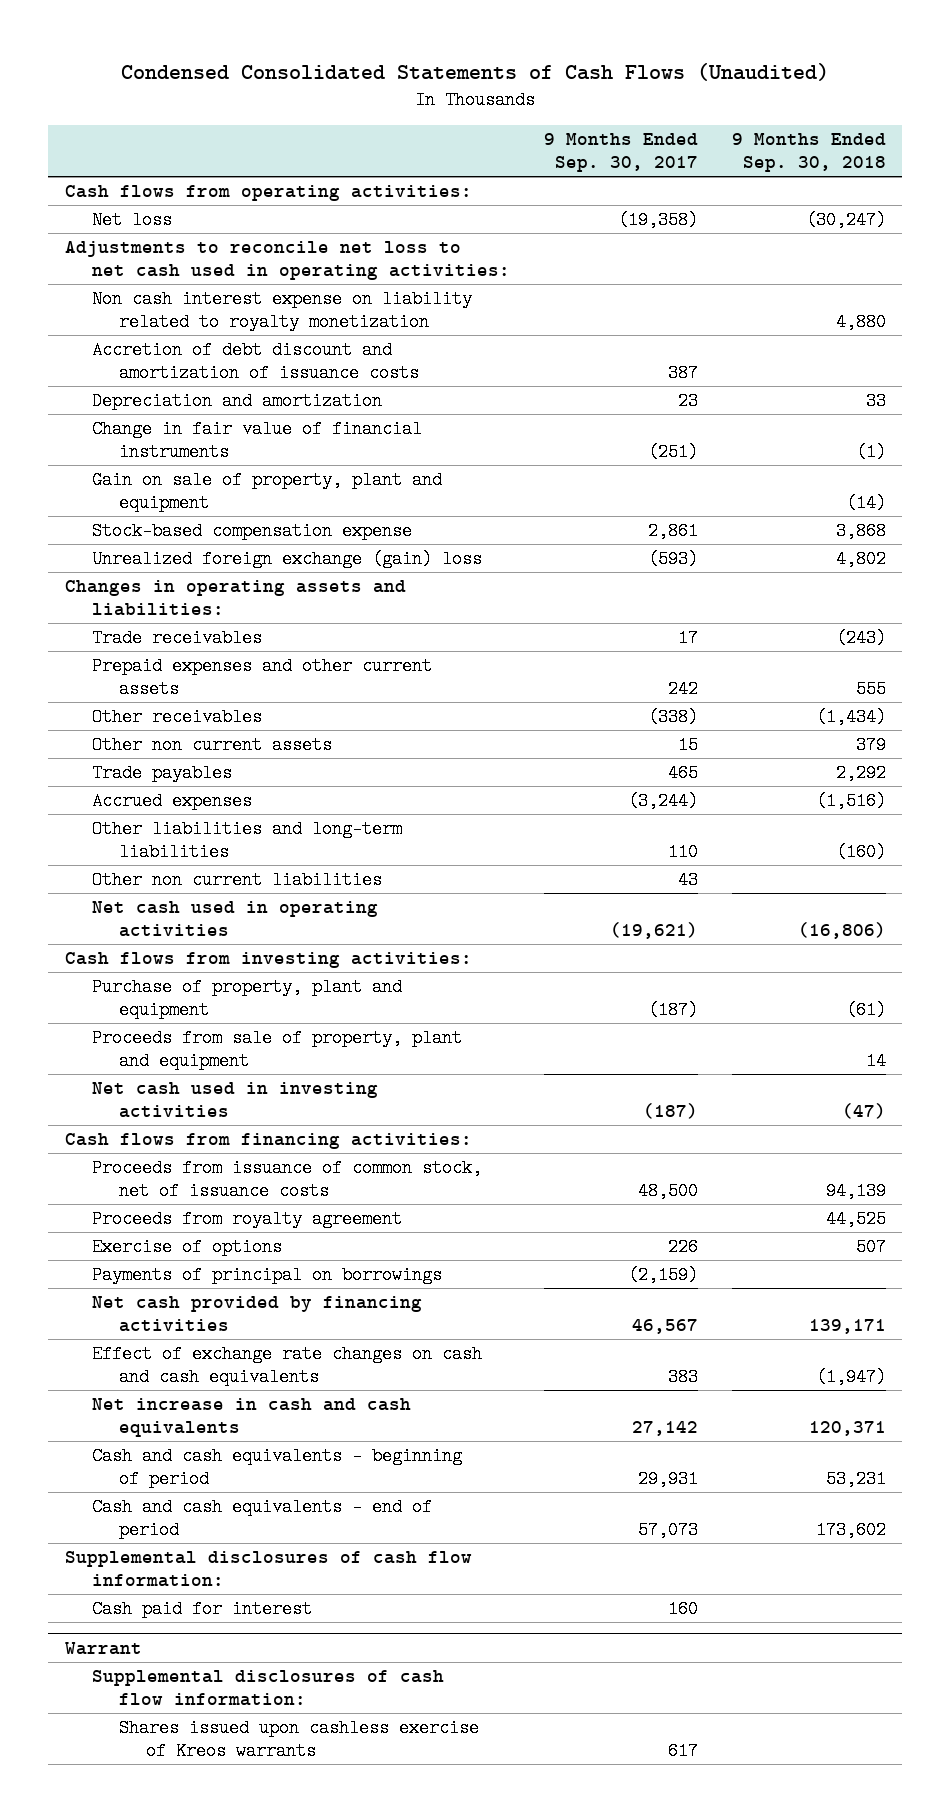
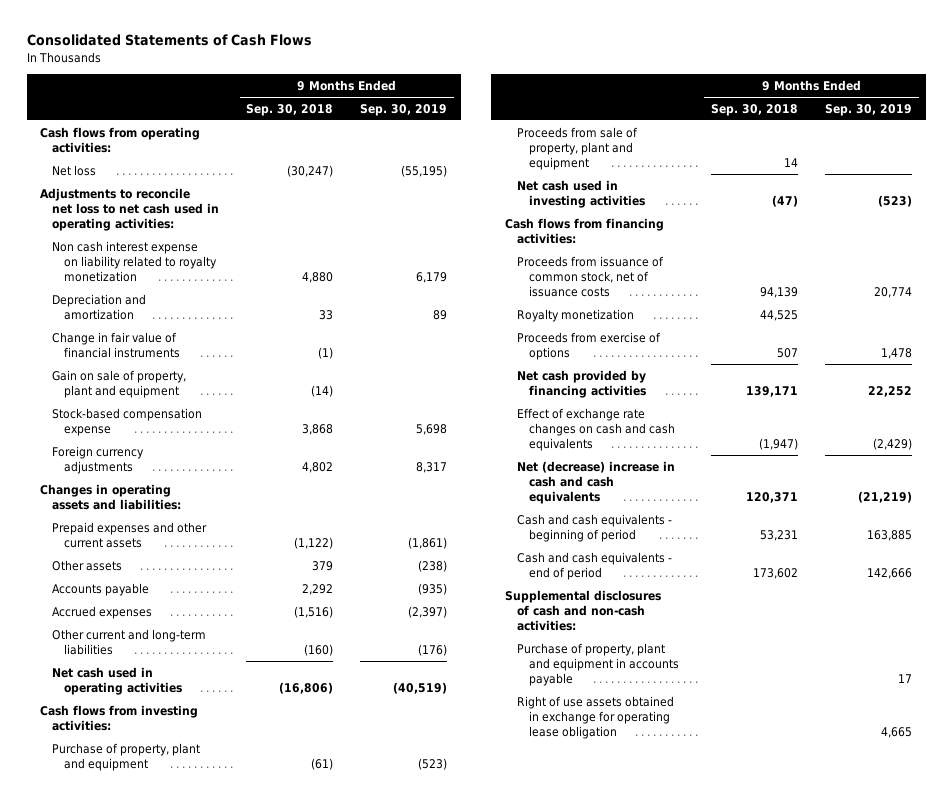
[121,62,830,81] Condensed Consolidated Statements of Cash Flows (Unaudited) -> [26,34,312,47] Consolidated Statements of Cash Flows
[543,132,698,173] 9 Months Ended Sep. 30, 2017 -> none
none -> [360,103,448,116] Sep. 30, 2019
[91,341,419,383] Accretion of debt discount and amortization of issuance costs -> none
[91,550,482,569] Unrealized foreign exchange (gain) loss -> [52,445,145,474] Foreign currency adjustments
[91,629,262,648] Trade receivables -> none
[91,708,262,727] Other receivables -> none
[855,680,886,699] 555 -> [294,536,334,549] (1,122)
[91,736,332,755] Other non current assets -> [52,559,123,571] Other assets
[91,764,232,783] Trade payables -> [52,582,150,596] Accounts payable
[91,871,382,890] Other non current liabilities -> none
[91,820,402,862] Other liabilities and long-term liabilities -> [52,628,207,655] Other current and long-term liabilities
[91,1266,442,1285] Payments of principal on borrowings -> none
[91,1210,402,1229] Proceeds from royalty agreement -> [517,308,635,322] Royalty monetization
[91,1238,282,1257] Exercise of options -> [517,331,662,360] Proceeds from exercise of options
[91,1398,411,1438] Net increase in cash and cash equivalents -> [517,460,676,504] Net (decrease) increase in cash and cash equivalents
[91,1600,312,1619] Cash paid for interest -> none
[64,1641,142,1655] Warrant -> none
[91,1670,444,1707] Supplemental disclosures of cash flow information: -> none
[118,1719,479,1761] Shares issued upon cashless exercise of Kreos warrants -> none
[64,1551,472,1588] Supplemental disclosures of cash flow information: -> [504,589,661,631] Supplemental disclosures of cash and non-cash activities:
none -> [517,642,680,686] Purchase of property, plant and equipment in accounts payable
none -> [517,695,675,739] Right of use assets obtained in exchange for operating lease obligation

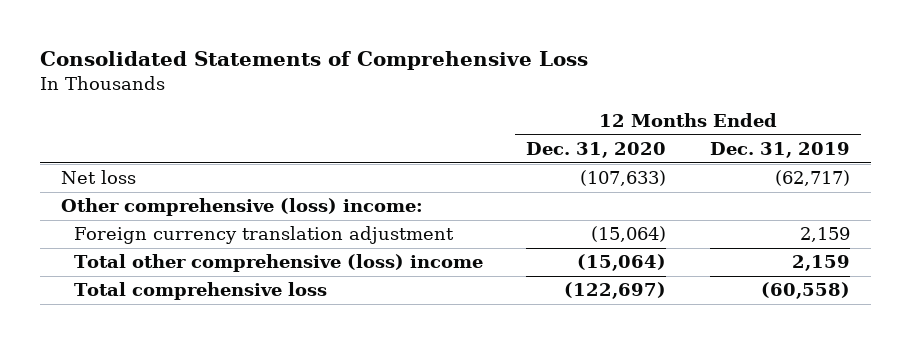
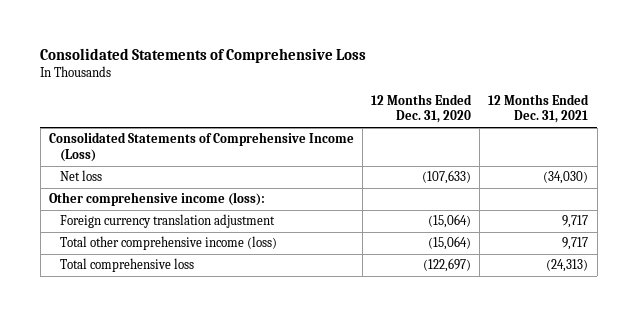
[709,142,850,159] Dec. 31, 2019 -> none
none -> [488,93,590,124] 12 Months Ended Dec. 31, 2021
none -> [48,132,354,162] Consolidated Statements of Comprehensive Income (Loss)
[61,198,424,217] Other comprehensive (loss) income: -> [48,192,265,207] Other comprehensive income (loss):
[73,254,483,273] Total other comprehensive (loss) income -> [59,236,277,251] Total other comprehensive income (loss)

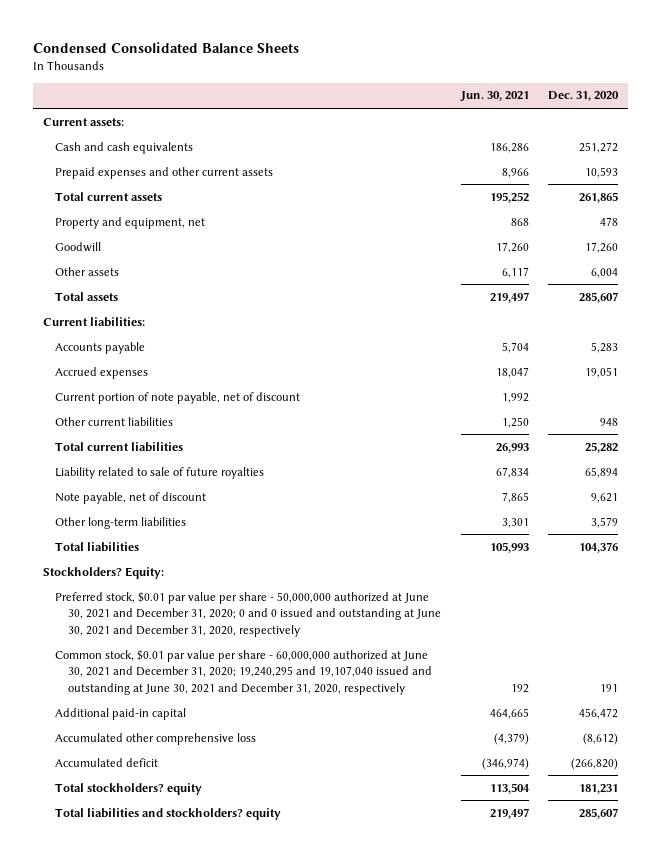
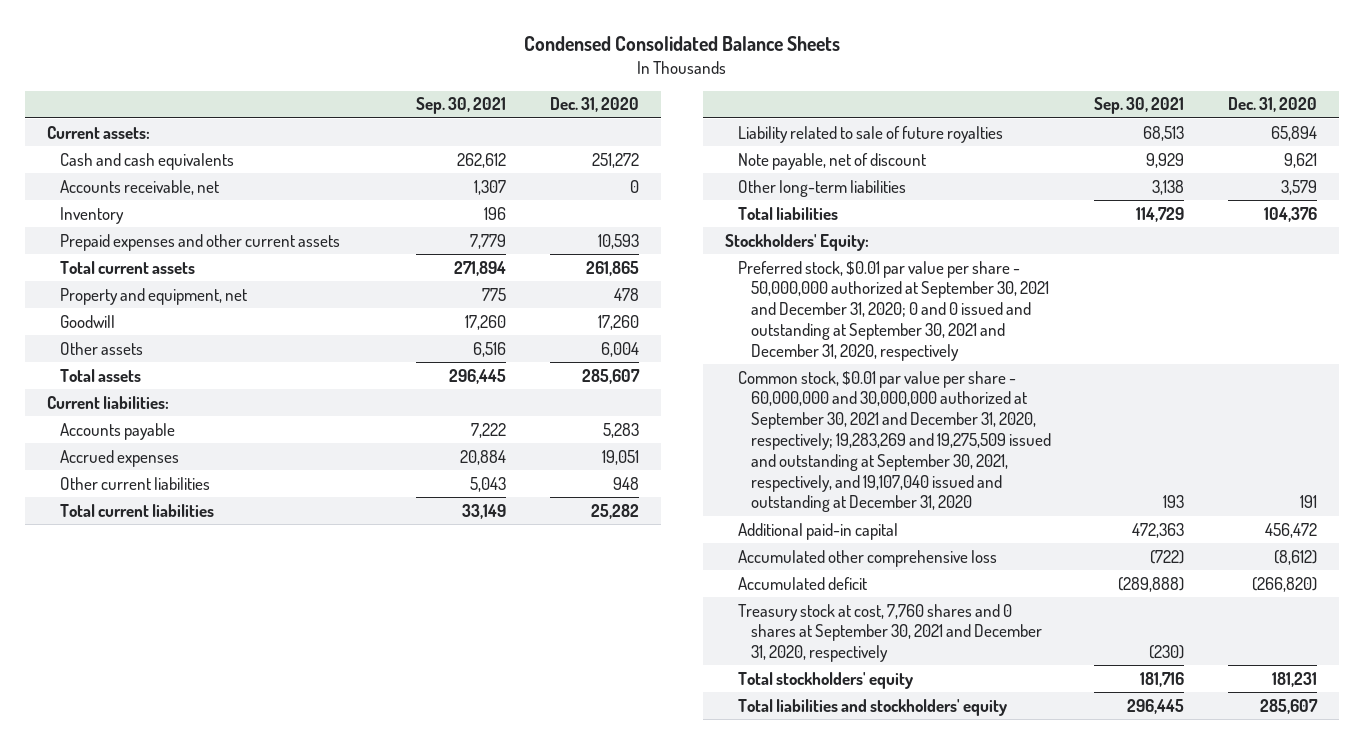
[459,91,529,103] Jun. 30, 2021 -> none
none -> [416,97,507,115] Sep. 30, 2021
none -> [59,179,219,195] Accounts receivable, net
none -> [59,206,124,224] Inventory
[55,391,301,404] Current portion of note payable, net of discount -> none
[42,566,164,579] Stockholders? Equity: -> [724,233,869,251] Stockholders' Equity:
[55,591,442,637] Preferred stock, $0.01 par value per share - 50,000,000 authorized at June 30, 2021 and December 31, 2020; 0 and 0 issued and outstanding at June 30, 2021 and December 31, 2020, respectively -> [737,260,1049,361] Preferred stock, $0.01 par value per share - 50,000,000 authorized at September 30, 2021 and December 31, 2020; 0 and 0 issued and outstanding at September 30, 2021 and December 31, 2020, respectively
[55,649,433,695] Common stock, $0.01 par value per share - 60,000,000 authorized at June 30, 2021 and December 31, 2020; 19,240,295 and 19,107,040 issued and outstanding at June 30, 2021 and December 31, 2020, respectively -> [737,370,1051,513] Common stock, $0.01 par value per share - 60,000,000 and 30,000,000 authorized at September 30, 2021 and December 31, 2020, respectively; 19,283,269 and 19,275,509 issued and outstanding at September 30, 2021, respectively, and 19,107,040 issued and outstanding at December 31, 2020
none -> [737,603,1042,663] Treasury stock at cost, 7,760 shares and 0 shares at September 30, 2021 and December 31, 2020, respectively
[55,782,203,795] Total stockholders? equity -> [737,671,913,689] Total stockholders' equity
[55,807,282,820] Total liabilities and stockholders? equity -> [737,698,1007,716] Total liabilities and stockholders' equity

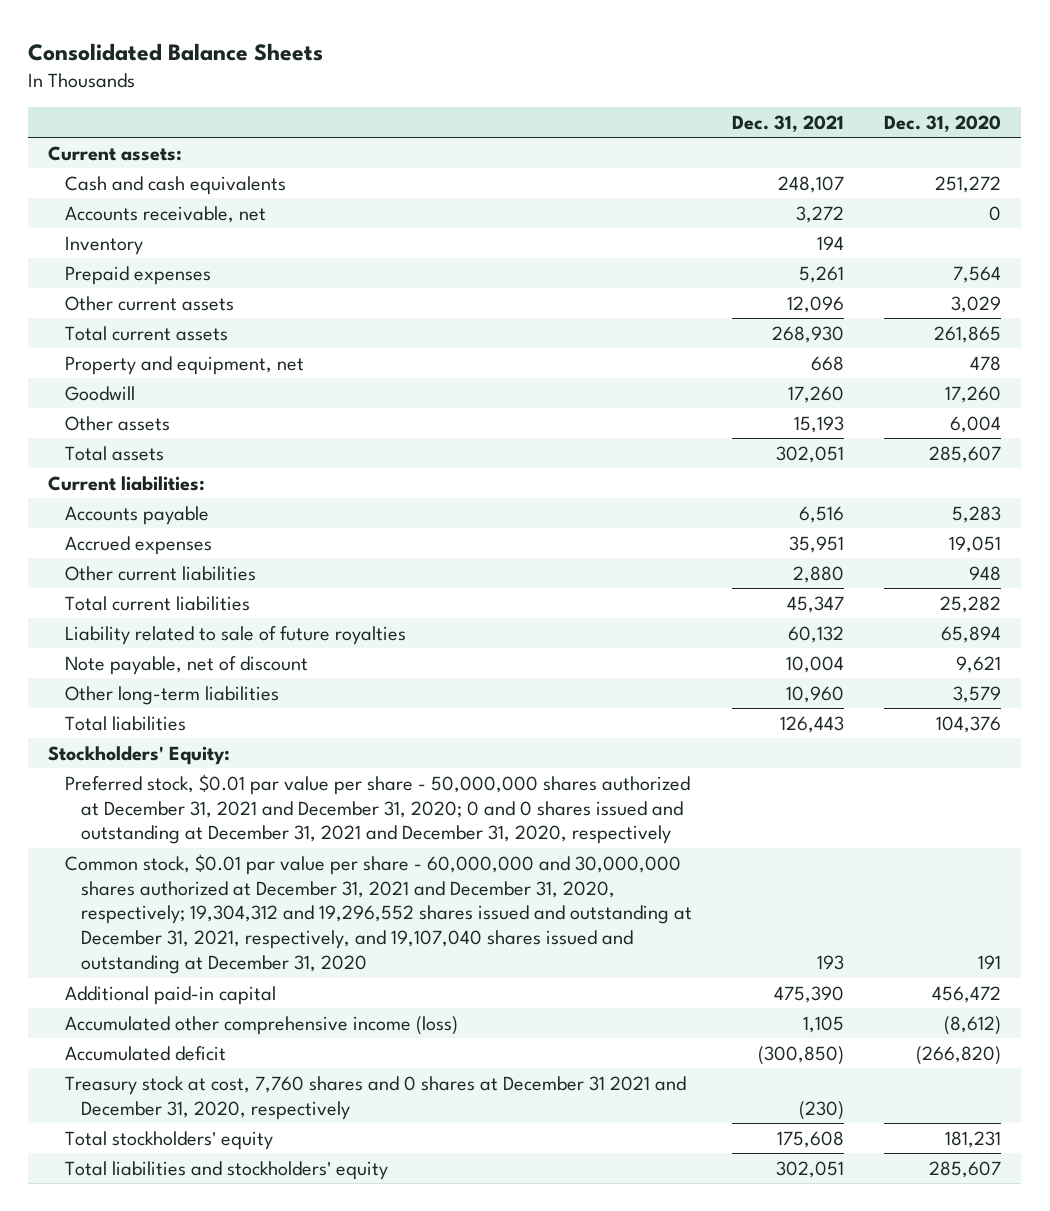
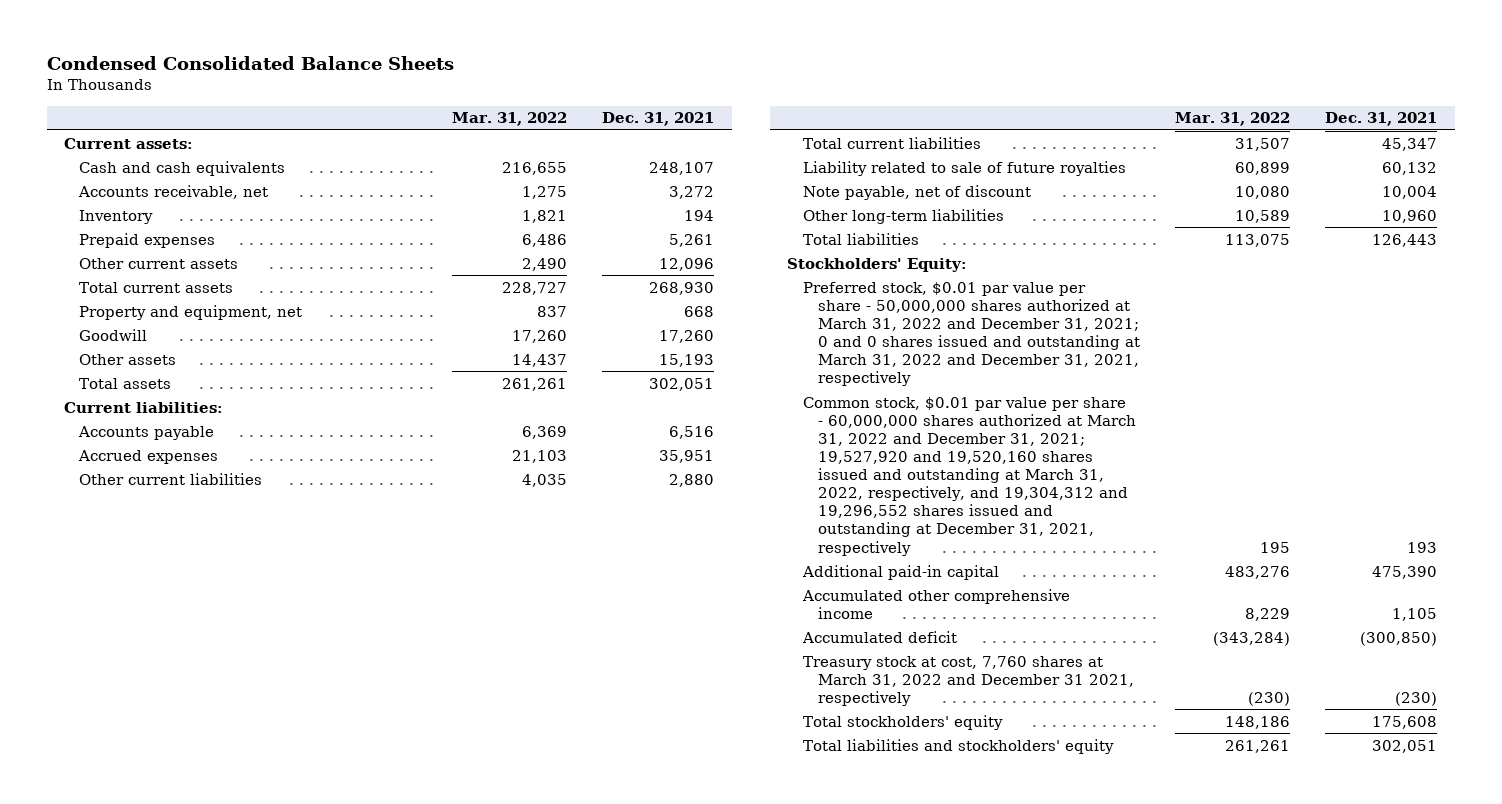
[28,42,324,61] Consolidated Balance Sheets -> [46,56,454,71] Condensed Consolidated Balance Sheets
[884,115,1002,133] Dec. 31, 2020 -> none
none -> [451,112,567,127] Mar. 31, 2022
[64,773,690,845] Preferred stock, $0.01 par value per share - 50,000,000 shares authorized at December 31, 2021 and December 31, 2020; 0 and 0 shares issued and outstanding at December 31, 2021 and December 31, 2020, respectively -> [802,281,1140,387] Preferred stock, $0.01 par value per share - 50,000,000 shares authorized at March 31, 2022 and December 31, 2021; 0 and 0 shares issued and outstanding at March 31, 2022 and December 31, 2021, respectively
[64,853,693,975] Common stock, $0.01 par value per share - 60,000,000 and 30,000,000 shares authorized at December 31, 2021 and December 31, 2020, respectively; 19,304,312 and 19,296,552 shares issued and outstanding at December 31, 2021, respectively, and 19,107,040 shares issued and outstanding at December 31, 2020 -> [802,396,1136,556] Common stock, $0.01 par value per share - 60,000,000 shares authorized at March 31, 2022 and December 31, 2021; 19,527,920 and 19,520,160 shares issued and outstanding at March 31, 2022, respectively, and 19,304,312 and 19,296,552 shares issued and outstanding at December 31, 2021, respectively
[64,1015,458,1035] Accumulated other comprehensive income (loss) -> [801,588,1070,619] Accumulated other comprehensive income
[64,1075,686,1120] Treasury stock at cost, 7,760 shares and 0 shares at December 31 2021 and December 31, 2020, respectively -> [802,655,1134,706] Treasury stock at cost, 7,760 shares at March 31, 2022 and December 31 2021, respectively

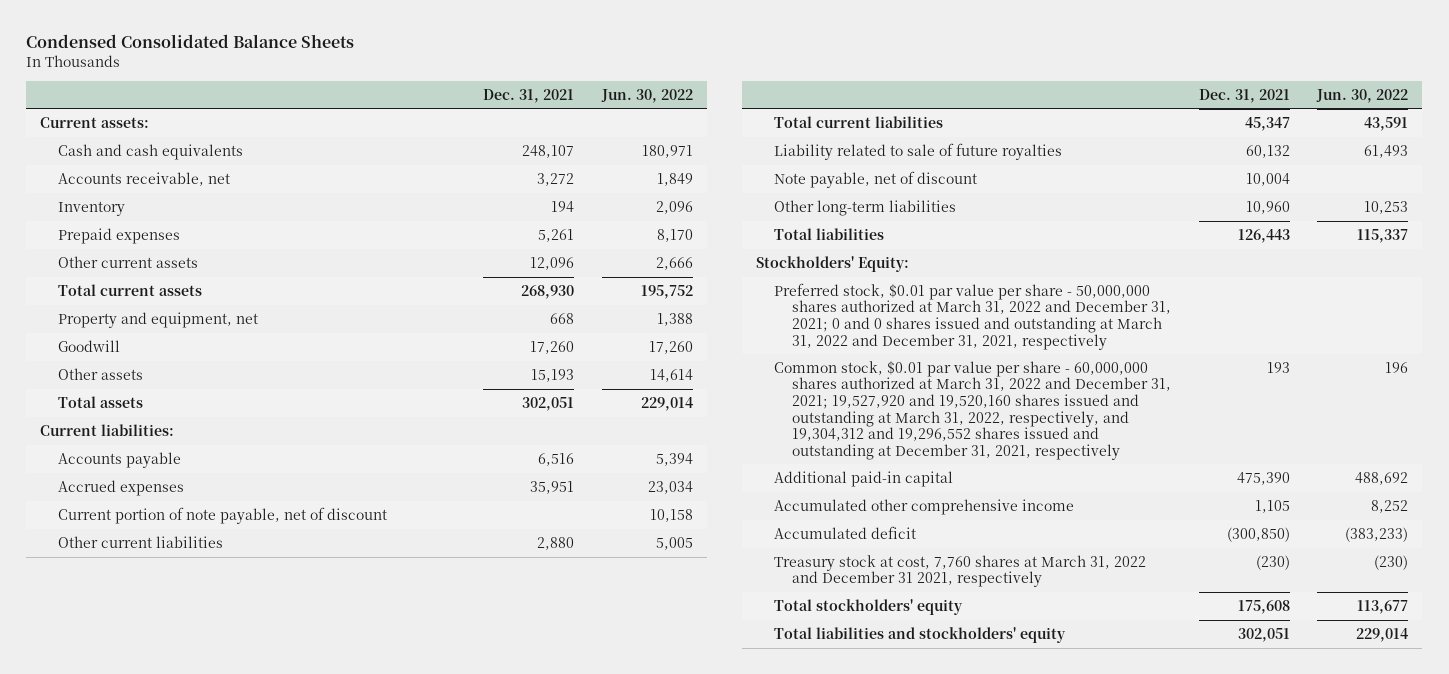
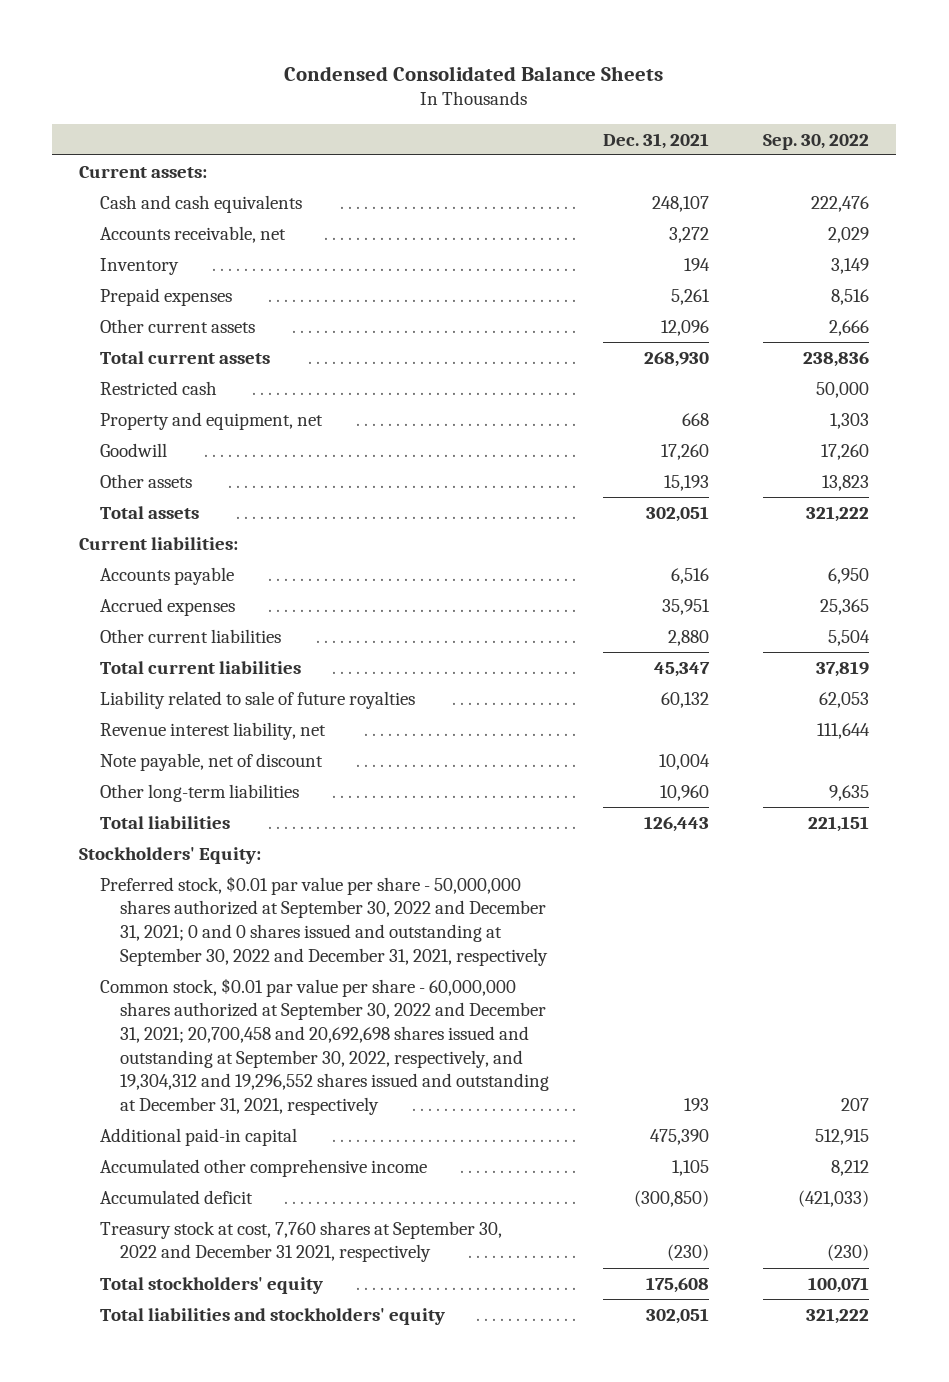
[601,88,694,103] Jun. 30, 2022 -> none
none -> [763,133,870,150] Sep. 30, 2022
none -> [99,380,217,395] Restricted cash
[58,506,388,524] Current portion of note payable, net of discount -> none
none -> [99,721,326,740] Revenue interest liability, net
[773,282,1171,350] Preferred stock, $0.01 par value per share - 50,000,000 shares authorized at March 31, 2022 and December 31, 2021; 0 and 0 shares issued and outstanding at March 31, 2022 and December 31, 2021, respectively -> [99,875,549,966] Preferred stock, $0.01 par value per share - 50,000,000 shares authorized at September 30, 2022 and December 31, 2021; 0 and 0 shares issued and outstanding at September 30, 2022 and December 31, 2021, respectively
[773,360,1171,460] Common stock, $0.01 par value per share - 60,000,000 shares authorized at March 31, 2022 and December 31, 2021; 19,527,920 and 19,520,160 shares issued and outstanding at March 31, 2022, respectively, and 19,304,312 and 19,296,552 shares issued and outstanding at December 31, 2021, respectively -> [99,977,550,1115] Common stock, $0.01 par value per share - 60,000,000 shares authorized at September 30, 2022 and December 31, 2021; 20,700,458 and 20,692,698 shares issued and outstanding at September 30, 2022, respectively, and 19,304,312 and 19,296,552 shares issued and outstanding at December 31, 2021, respectively
[773,554,1146,588] Treasury stock at cost, 7,760 shares at March 31, 2022 and December 31 2021, respectively -> [99,1220,502,1263] Treasury stock at cost, 7,760 shares at September 30, 2022 and December 31 2021, respectively

